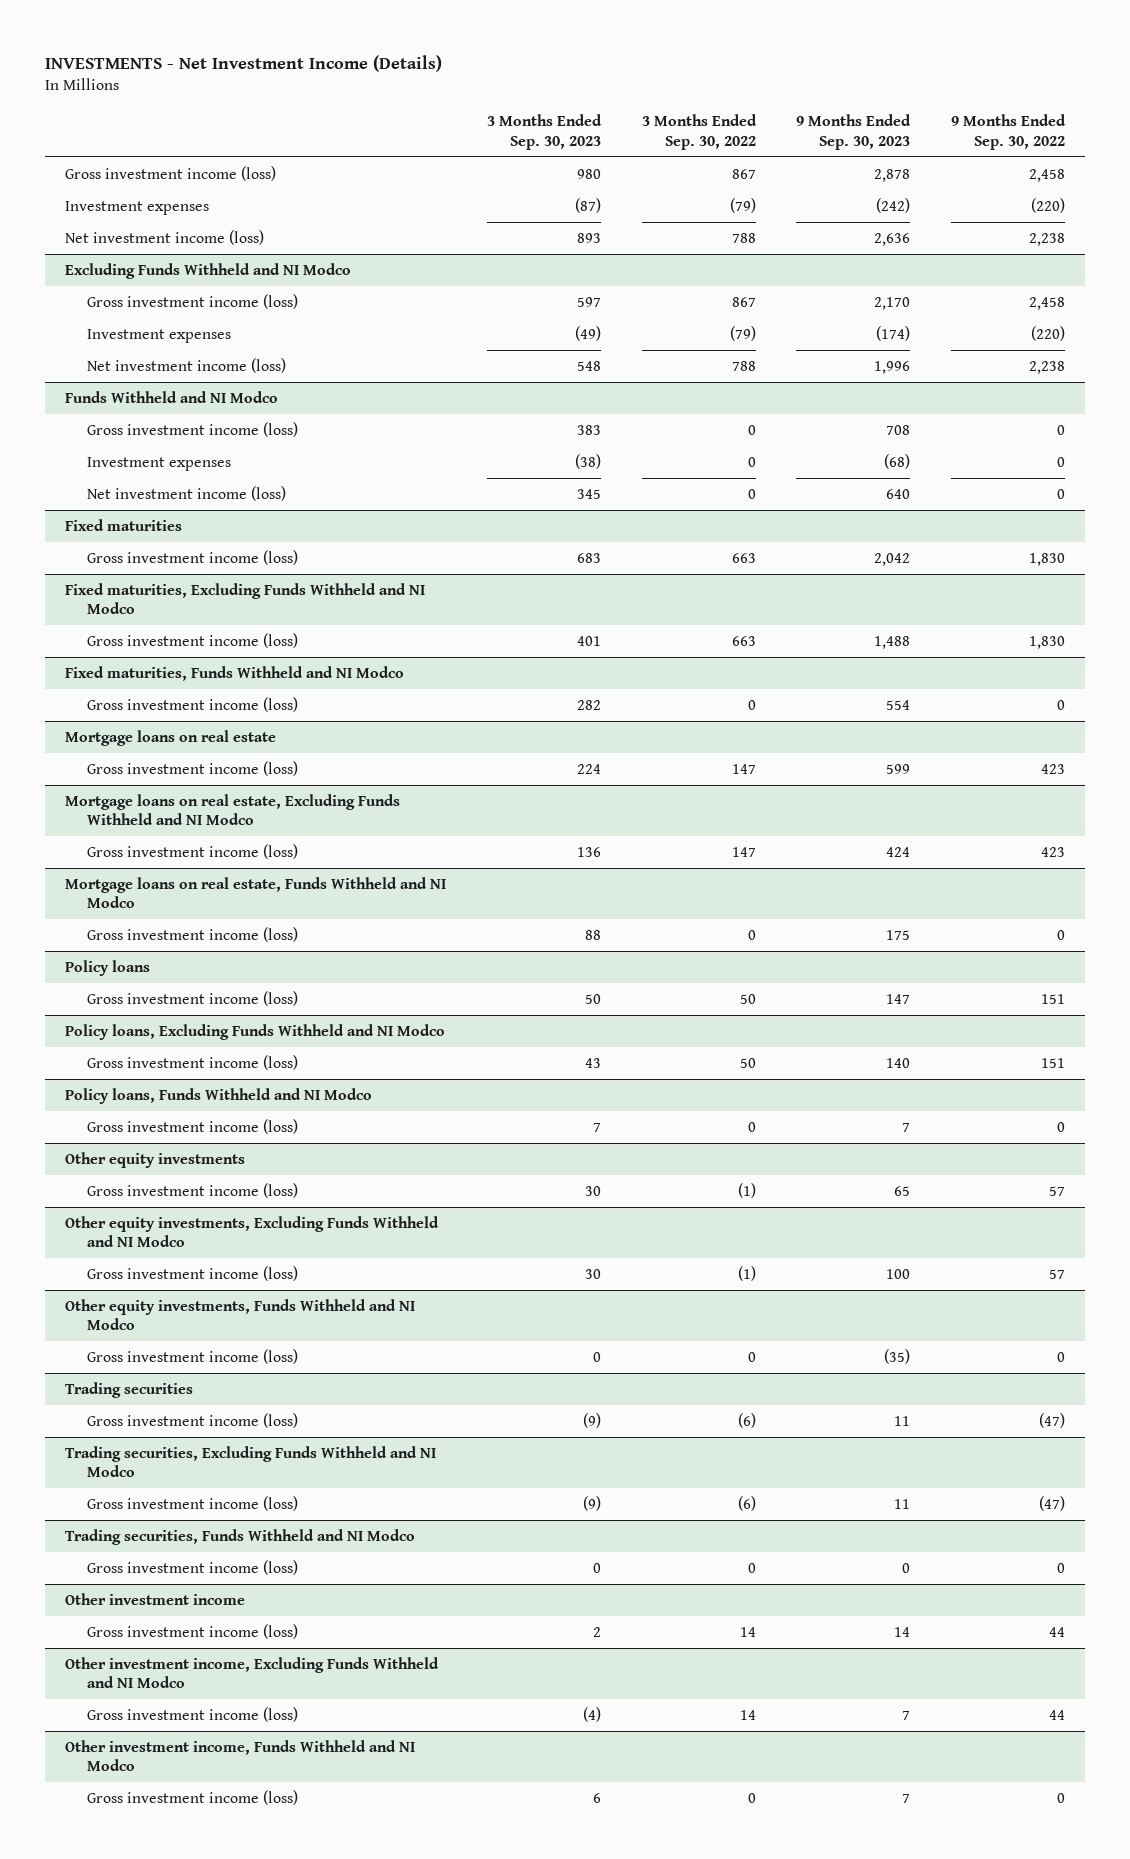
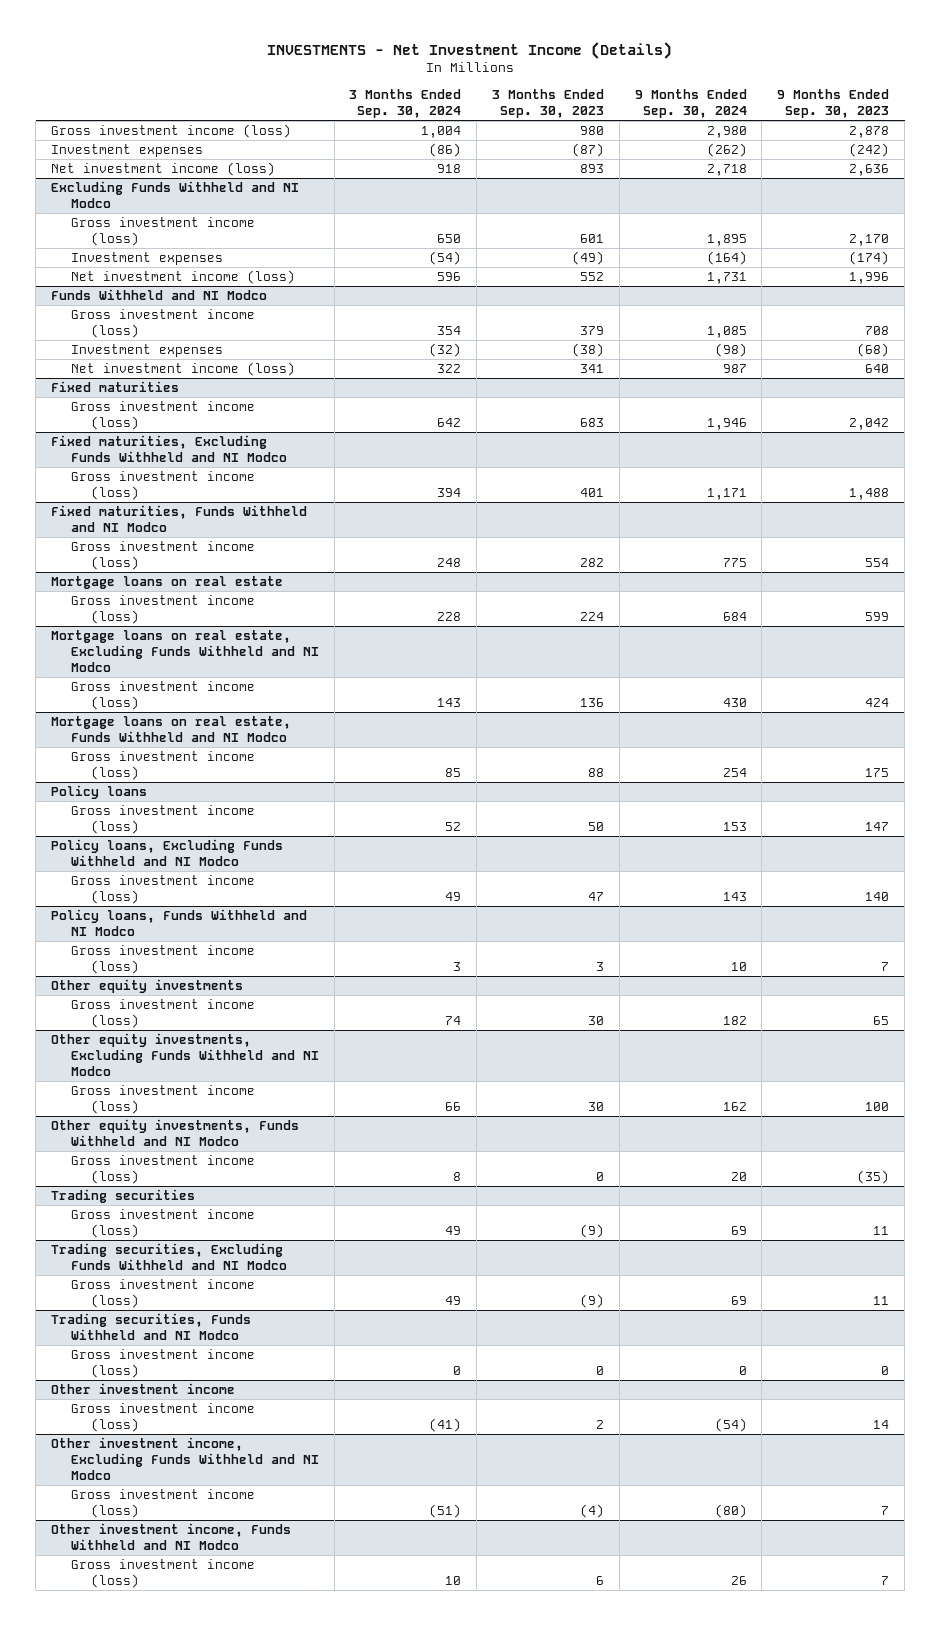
[641,113,757,150] 3 Months Ended Sep. 30, 2022 -> none
[950,113,1066,150] 9 Months Ended Sep. 30, 2022 -> none
none -> [349,89,462,119] 3 Months Ended Sep. 30, 2024
none -> [634,89,747,119] 9 Months Ended Sep. 30, 2024
[576,296,601,307] 597 -> [580,234,605,244] 601
[576,360,601,371] 548 -> [580,272,605,282] 552
[576,424,601,435] 383 -> [580,326,605,336] 379
[576,488,601,499] 345 -> [580,364,605,374] 341
[584,1057,601,1068] 43 -> [588,892,605,902] 47
[592,1122,601,1132] 7 -> [596,962,605,972] 3

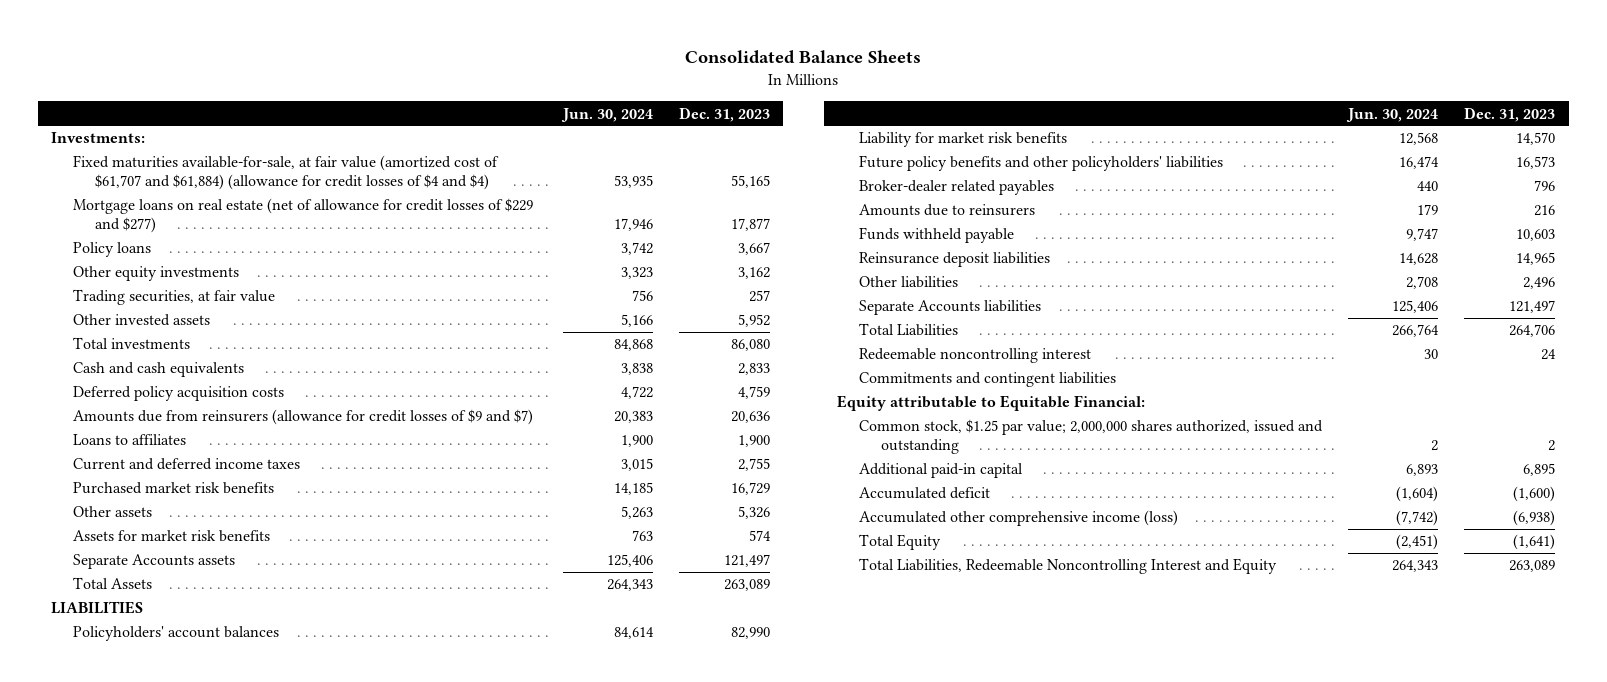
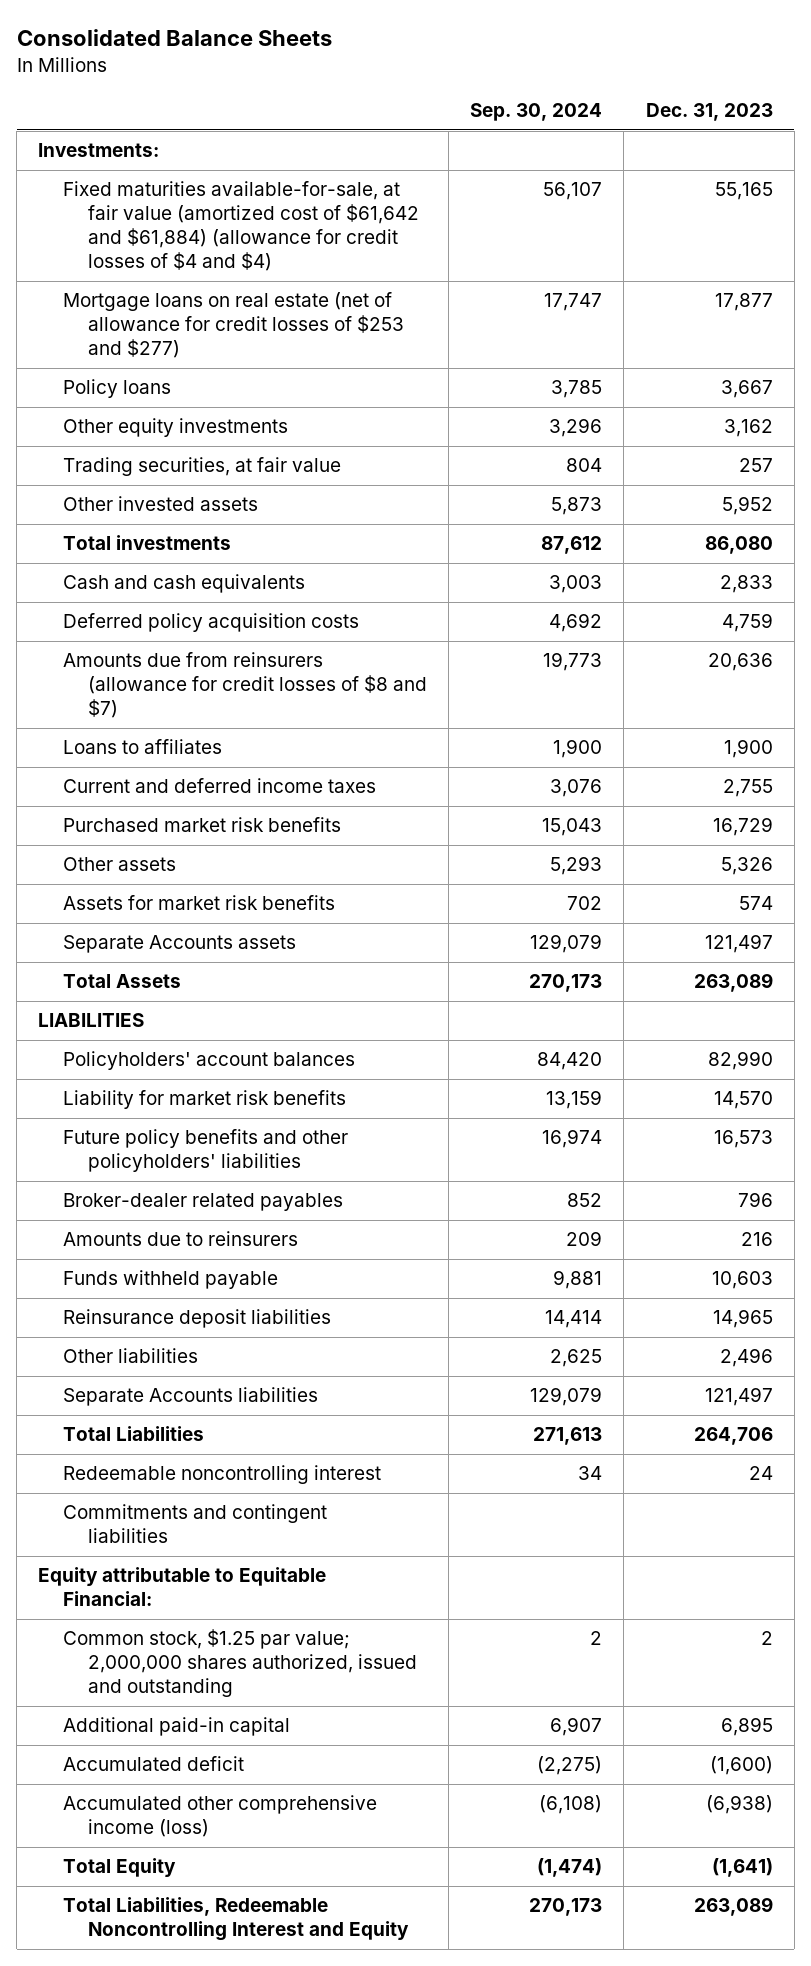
[560,107,653,122] Jun. 30, 2024 -> none
none -> [470,103,603,122] Sep. 30, 2024
[73,155,500,191] Fixed maturities available-for-sale, at fair value (amortized cost of $61,707 and $61,884) (allowance for credit losses of $4 and $4) -> [63,181,420,272] Fixed maturities available-for-sale, at fair value (amortized cost of $61,642 and $61,884) (allowance for credit losses of $4 and $4)
[73,198,534,234] Mortgage loans on real estate (net of allowance for credit losses of $229 and $277) -> [63,292,405,359] Mortgage loans on real estate (net of allowance for credit losses of $253 and $277)
[73,409,534,426] Amounts due from reinsurers (allowance for credit losses of $9 and $7) -> [63,652,428,719] Amounts due from reinsurers (allowance for credit losses of $8 and $7)

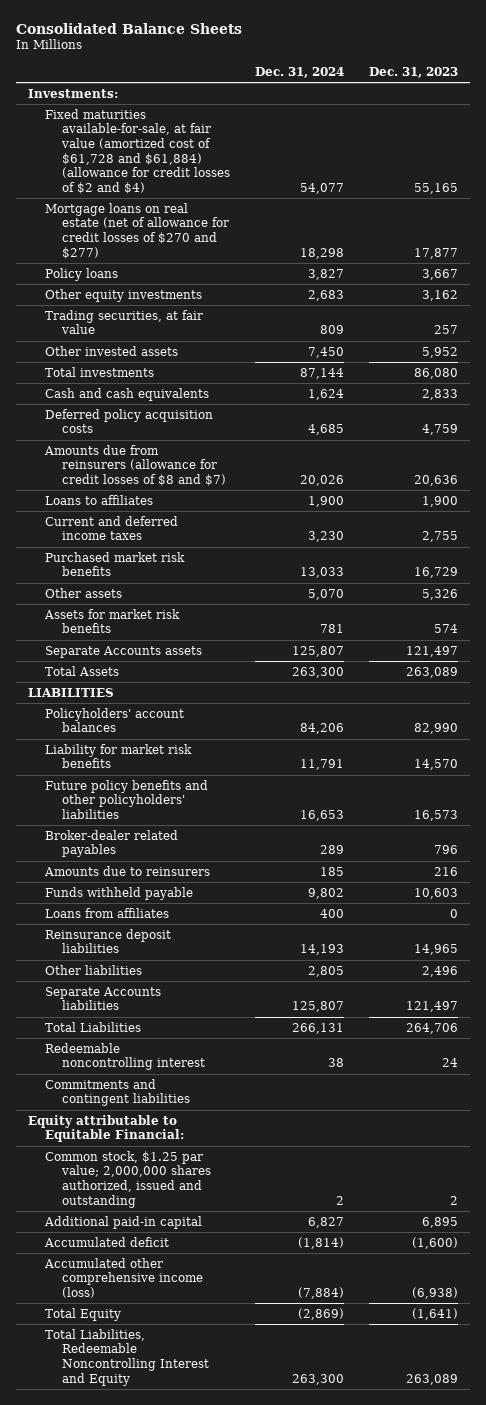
[470,103,603,122] Sep. 30, 2024 -> none
none -> [255,66,345,78] Dec. 31, 2024
[63,181,420,272] Fixed maturities available-for-sale, at fair value (amortized cost of $61,642 and $61,884) (allowance for credit losses of $4 and $4) -> [45,108,231,194] Fixed maturities available-for-sale, at fair value (amortized cost of $61,728 and $61,884) (allowance for credit losses of $2 and $4)
[63,292,405,359] Mortgage loans on real estate (net of allowance for credit losses of $253 and $277) -> [45,202,230,259] Mortgage loans on real estate (net of allowance for credit losses of $270 and $277)
none -> [45,907,170,918] Loans from affiliates

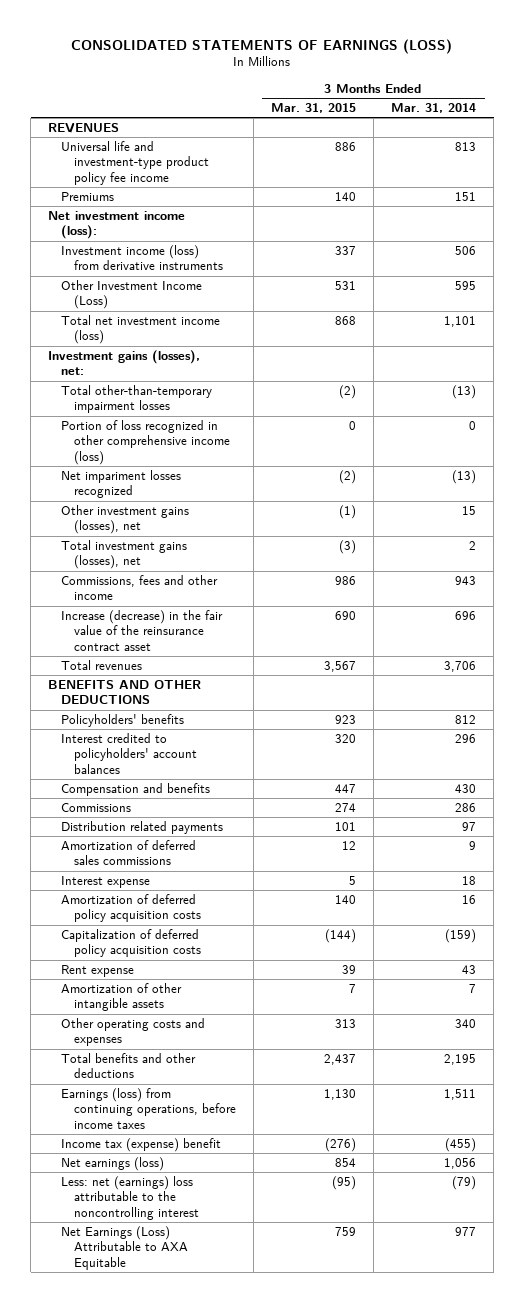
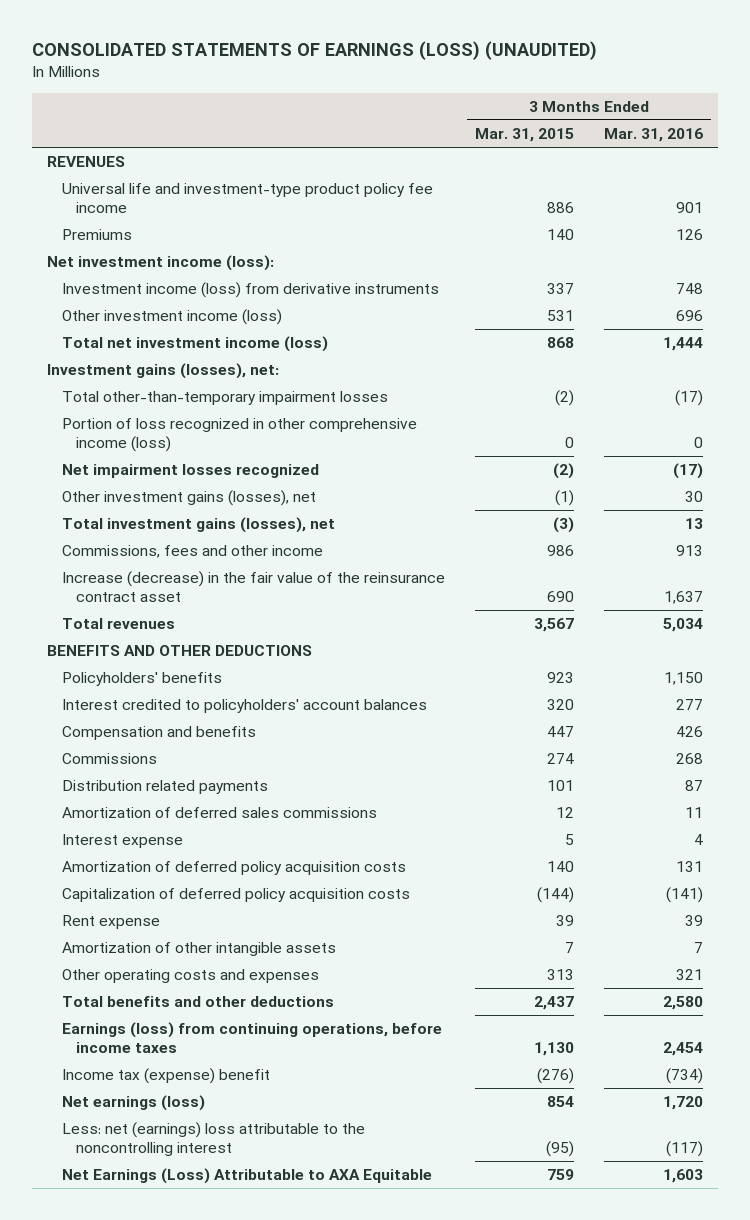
[71,38,453,54] CONSOLIDATED STATEMENTS OF EARNINGS (LOSS) -> [31,41,597,61] CONSOLIDATED STATEMENTS OF EARNINGS (LOSS) (UNAUDITED)
[391,102,477,113] Mar. 31, 2014 -> none
none -> [604,128,704,143] Mar. 31, 2016
[60,279,202,310] Other Investment Income (Loss) -> [61,309,282,326] Other investment income (loss)
[60,469,181,499] Net impariment losses recognized -> [61,464,319,479] Net impairment losses recognized

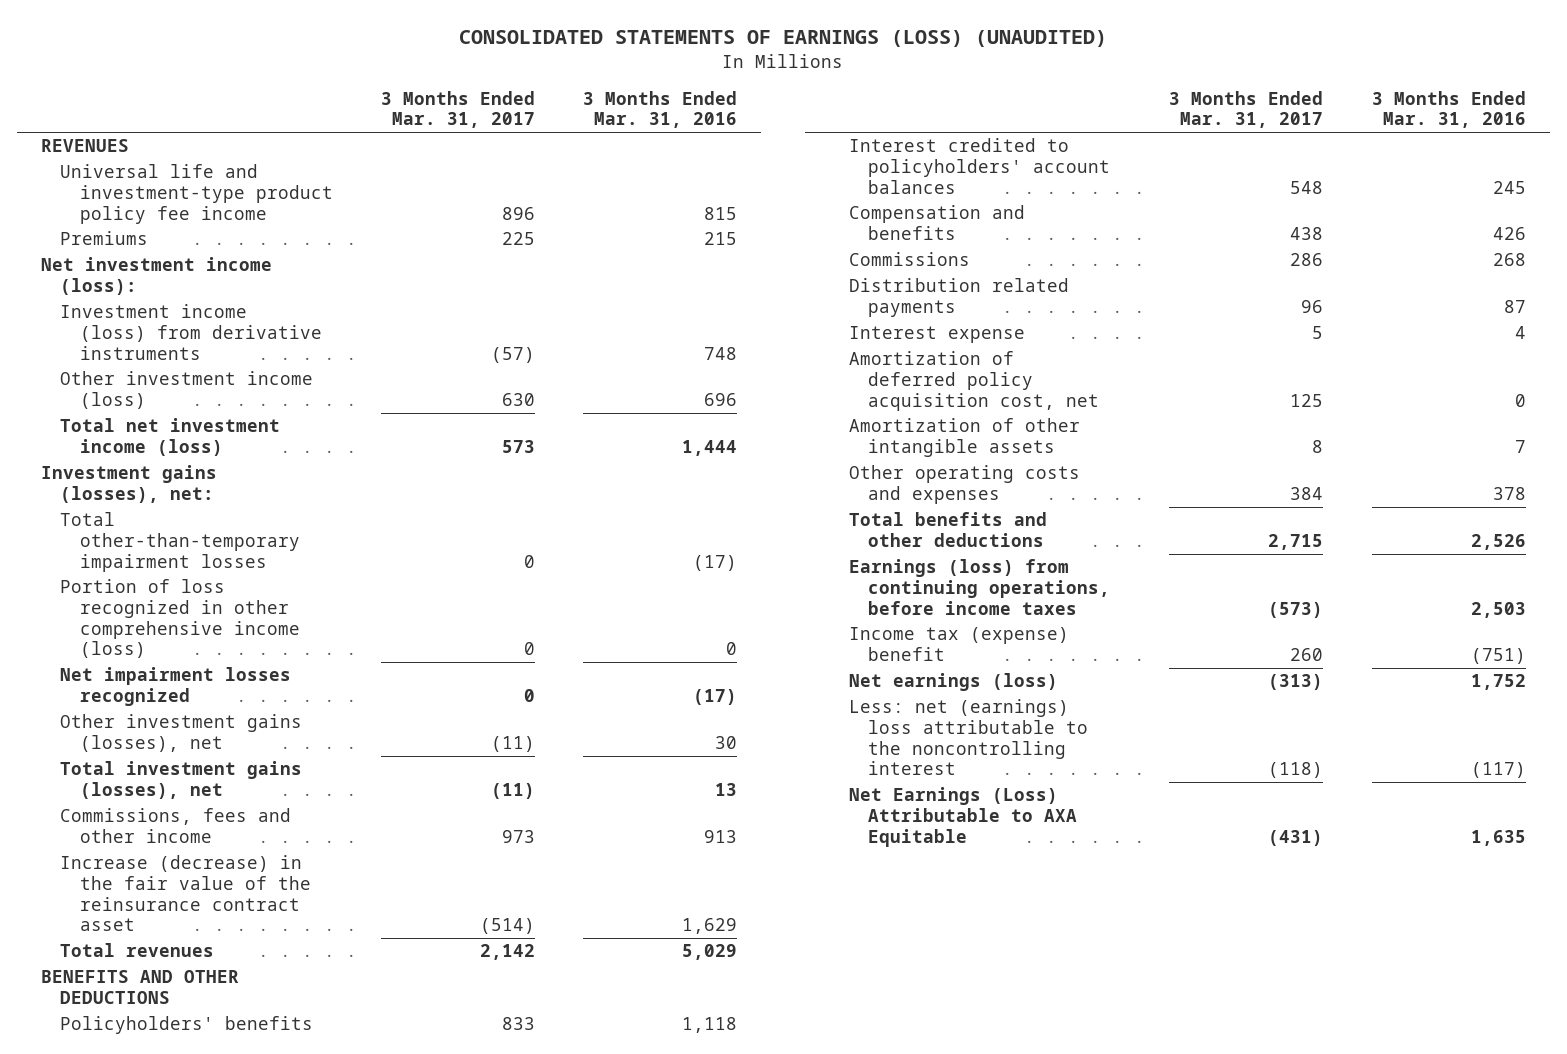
[474,128,574,143] Mar. 31, 2015 -> none
none -> [381,90,536,129] 3 Months Ended Mar. 31, 2017
[676,201,704,213] 901 -> [704,206,738,220] 815
[676,229,704,241] 126 -> [704,232,738,246] 215
[664,590,704,604] 1,637 -> [682,918,738,935] 1,629
[663,618,704,633] 5,034 -> [682,944,738,961] 5,029
[664,672,704,686] 1,150 -> [682,1017,738,1034] 1,118
[676,699,704,711] 277 -> [1492,180,1526,194] 245
[61,807,377,819] Amortization of deferred sales commissions -> none
[61,888,410,903] Capitalization of deferred policy acquisition costs -> none
[61,915,160,930] Rent expense -> none
[61,861,406,876] Amortization of deferred policy acquisition costs -> [848,351,1100,411] Amortization of deferred policy acquisition cost, net
[676,861,704,873] 131 -> [1514,393,1526,407] 0
[676,969,704,981] 321 -> [1492,486,1526,500] 378
[663,996,704,1011] 2,580 -> [1470,533,1526,550] 2,526
[663,1041,704,1056] 2,454 -> [1470,601,1526,618] 2,503
[666,1068,704,1085] (734) -> [1470,647,1526,664] (751)
[663,1096,704,1111] 1,720 -> [1470,674,1526,691] 1,752
[663,1169,704,1184] 1,603 -> [1470,829,1526,846] 1,635

